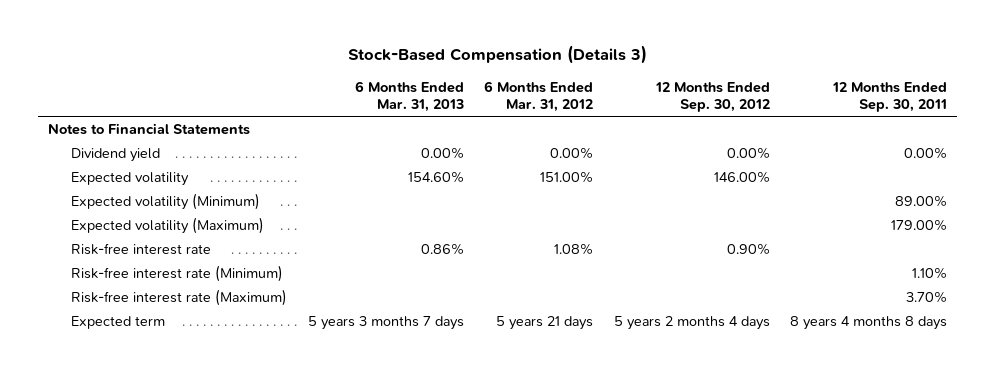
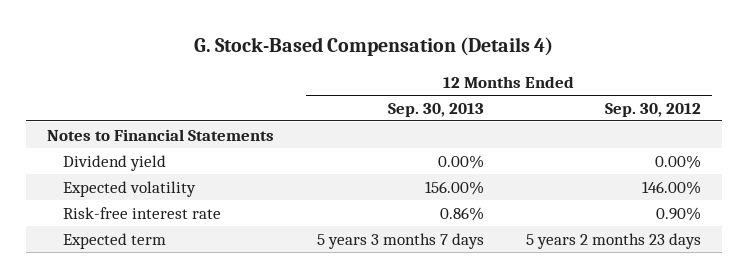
[347,45,647,65] Stock-Based Compensation (Details 3) -> [194,37,554,57] G. Stock-Based Compensation (Details 4)
[354,80,464,112] 6 Months Ended Mar. 31, 2013 -> none
[484,80,594,112] 6 Months Ended Mar. 31, 2012 -> none
[832,81,948,112] 12 Months Ended Sep. 30, 2011 -> none
none -> [387,102,484,117] Sep. 30, 2013
[71,193,261,211] Expected volatility (Minimum) -> none
[71,217,265,235] Expected volatility (Maximum) -> none
[71,265,284,283] Risk-free interest rate (Minimum) -> none
[71,289,288,307] Risk-free interest rate (Maximum) -> none
[613,316,770,331] 5 years 2 months 4 days -> [526,232,702,249] 5 years 2 months 23 days

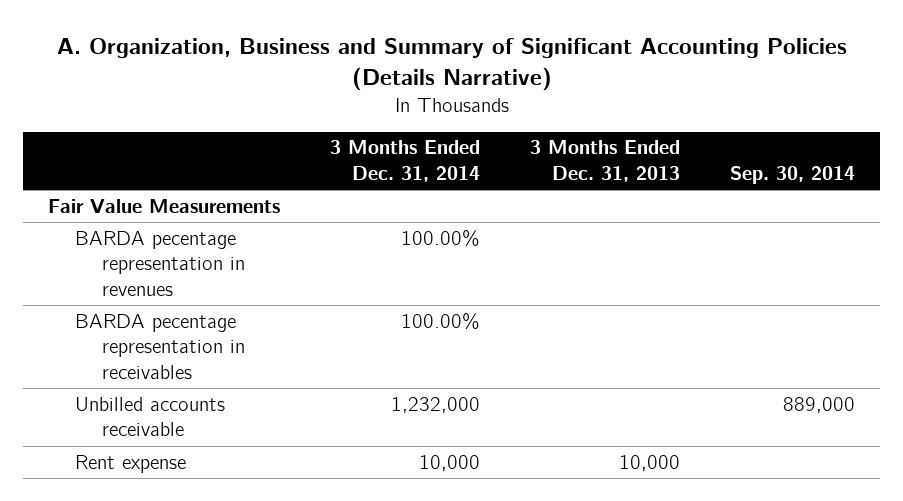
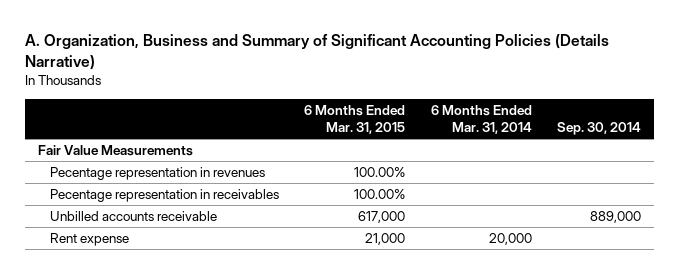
[330,140,481,183] 3 Months Ended Dec. 31, 2014 -> none
[530,140,681,183] 3 Months Ended Dec. 31, 2013 -> none
none -> [304,104,406,134] 6 Months Ended Mar. 31, 2015
none -> [430,104,532,134] 6 Months Ended Mar. 31, 2014
[75,230,246,297] BARDA pecentage representation in revenues -> [49,167,265,181] Pecentage representation in revenues
[75,313,246,380] BARDA pecentage representation in receivables -> [49,189,279,203] Pecentage representation in receivables

